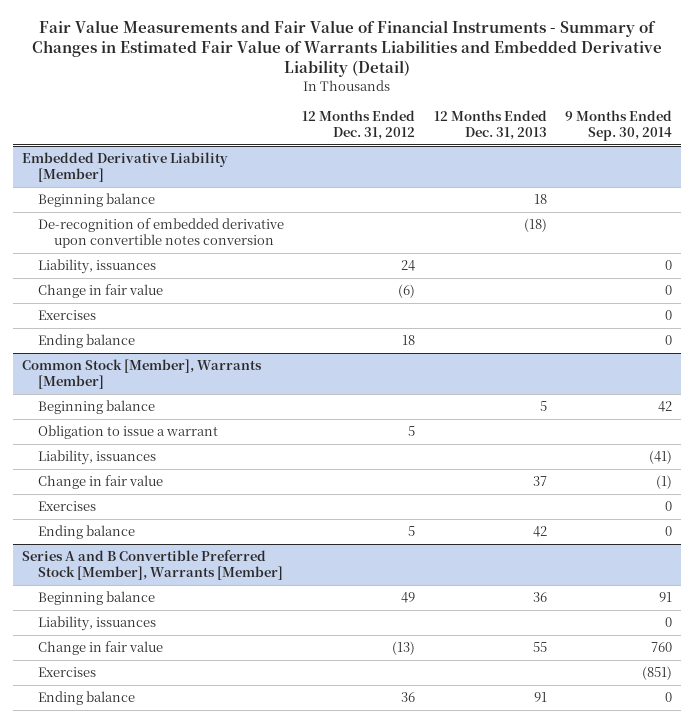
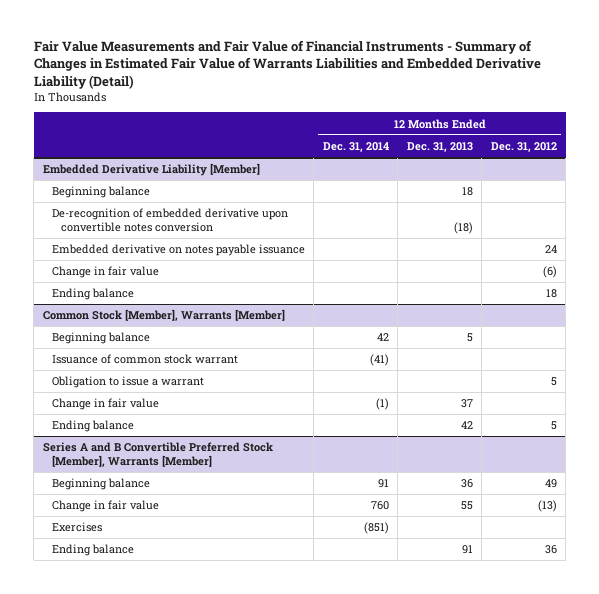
[565,109,673,142] 9 Months Ended Sep. 30, 2014 -> none
none -> [322,142,389,153] Dec. 31, 2014
[38,259,157,275] Liability, issuances -> none
none -> [51,244,305,257] Embedded derivative on notes payable issuance
[38,310,97,321] Exercises -> none
none -> [51,354,238,365] Issuance of common stock warrant
[38,450,157,466] Liability, issuances -> none
[38,501,97,512] Exercises -> none
[38,616,157,632] Liability, issuances -> none

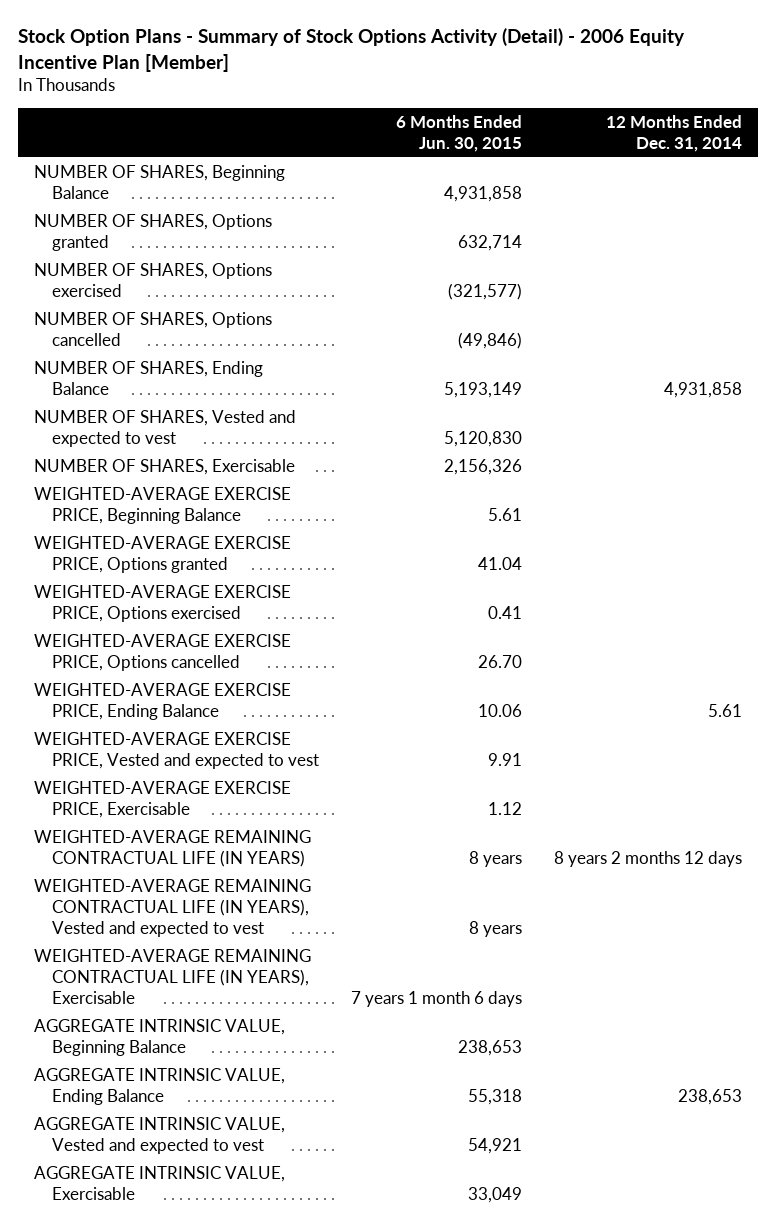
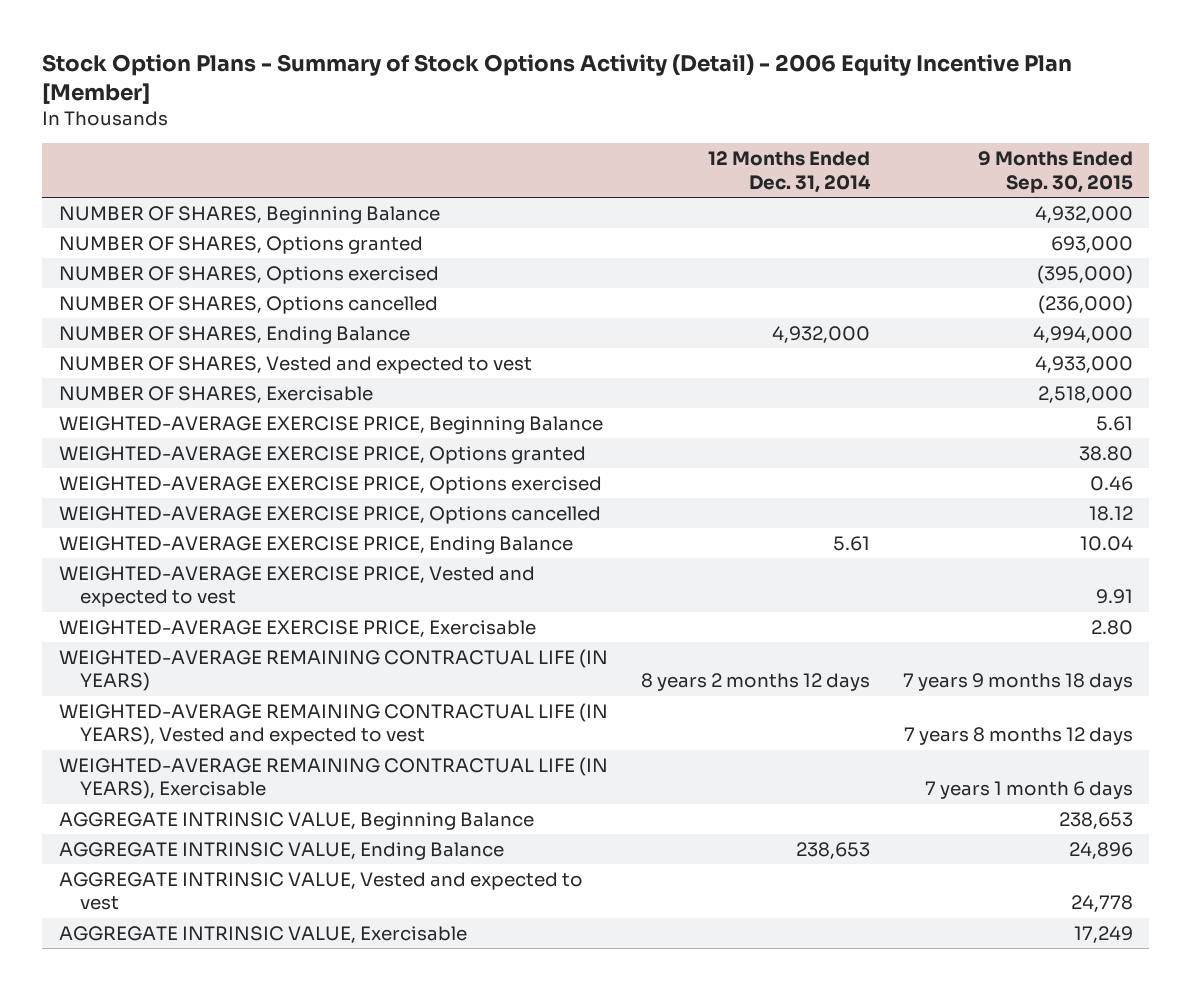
[396,114,523,153] 6 Months Ended Jun. 30, 2015 -> none
none -> [977,151,1133,193] 9 Months Ended Sep. 30, 2015
[663,382,742,399] 4,931,858 -> [771,325,870,343] 4,932,000

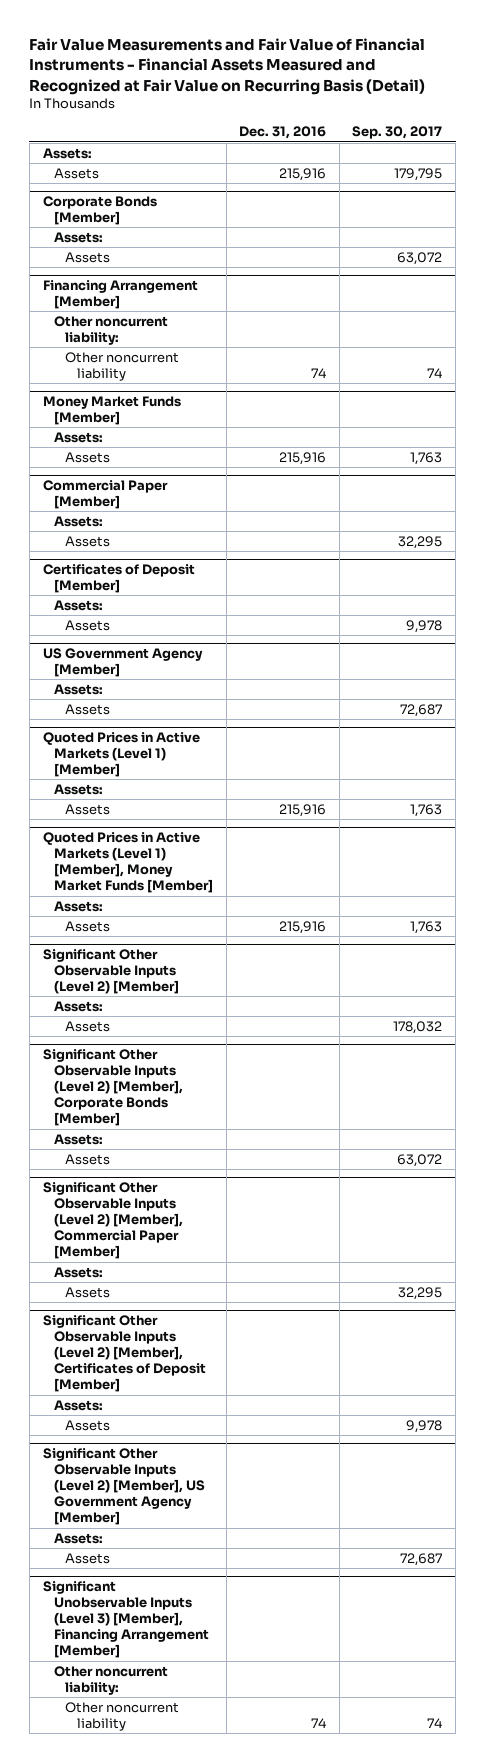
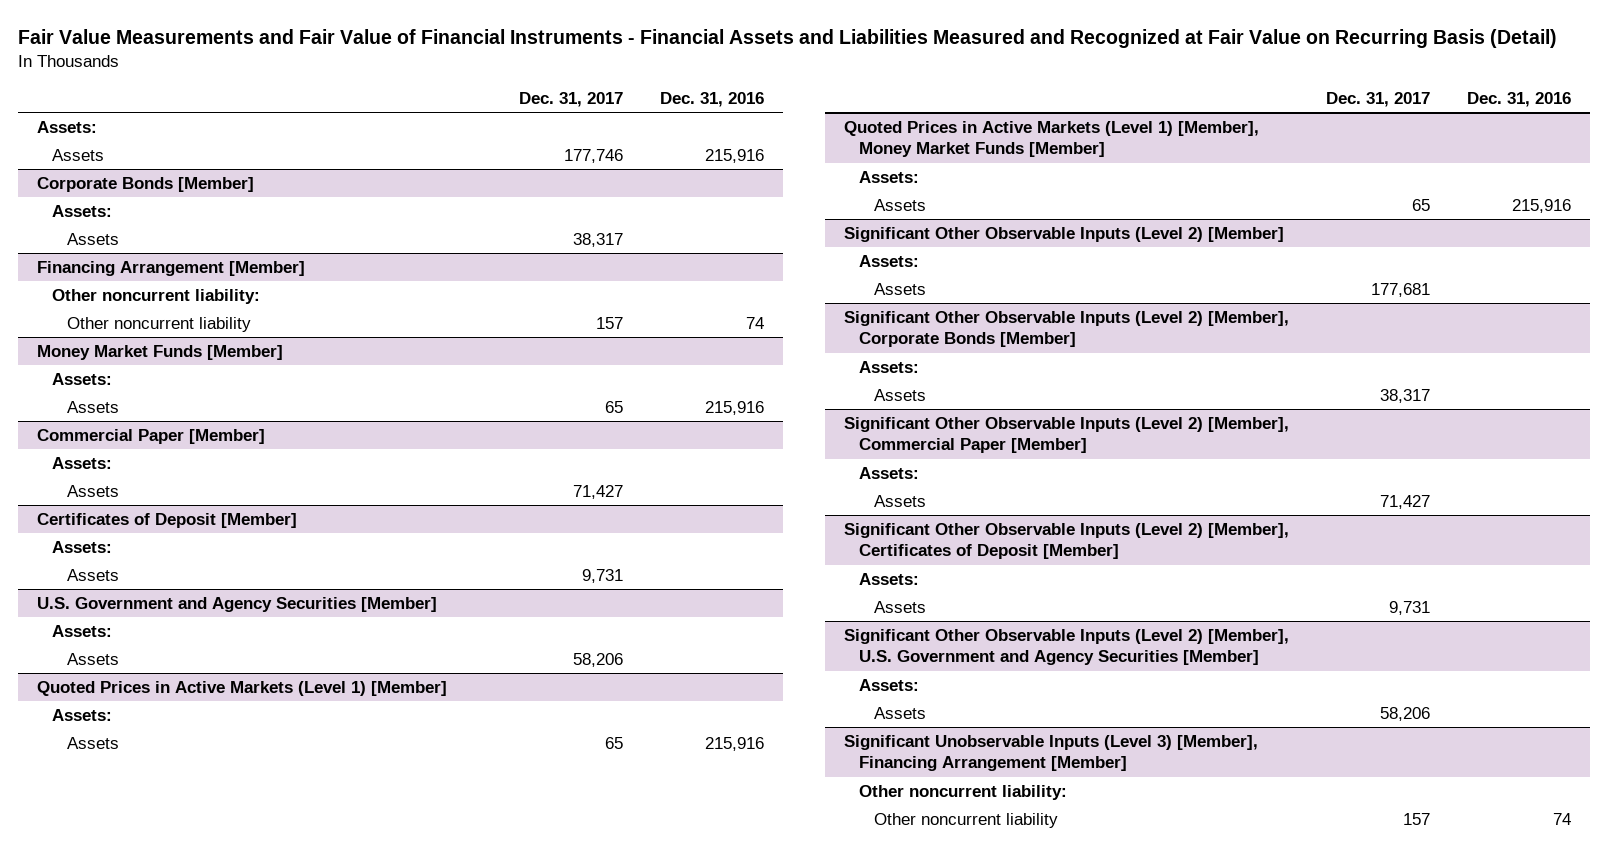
[29,37,426,95] Fair Value Measurements and Fair Value of Financial Instruments - Financial Assets Measured and Recognized at Fair Value on Recurring Basis (Detail) -> [18,29,1558,49] Fair Value Measurements and Fair Value of Financial Instruments - Financial Assets and Liabilities Measured and Recognized at Fair Value on Recurring Basis (Detail)
[352,126,443,140] Sep. 30, 2017 -> none
none -> [518,92,623,108] Dec. 31, 2017
[42,647,203,678] US Government Agency [Member] -> [36,596,437,612] U.S. Government and Agency Securities [Member]
[42,1447,205,1526] Significant Other Observable Inputs (Level 2) [Member], US Government Agency [Member] -> [843,628,1289,666] Significant Other Observable Inputs (Level 2) [Member], U.S. Government and Agency Securities [Member]

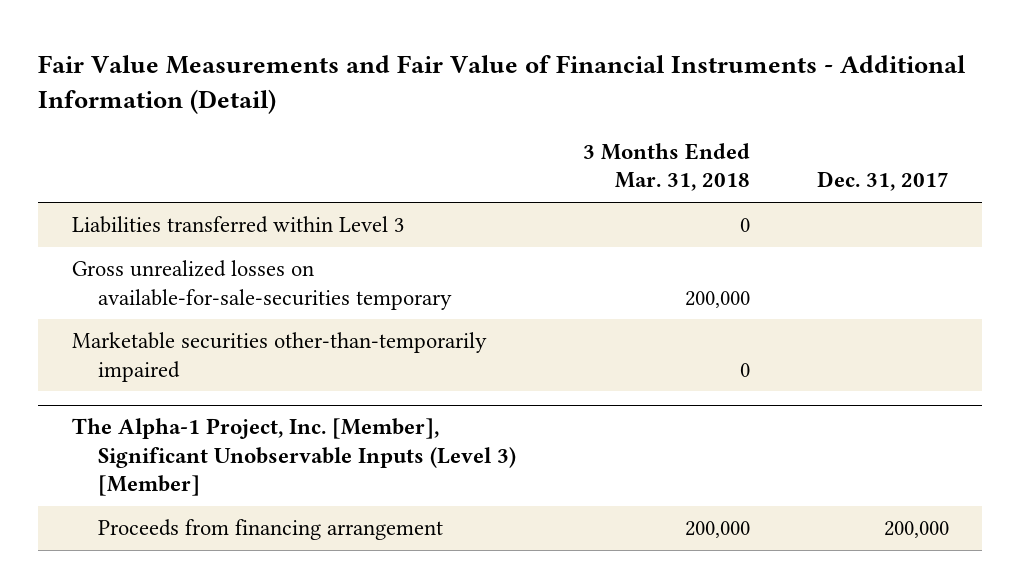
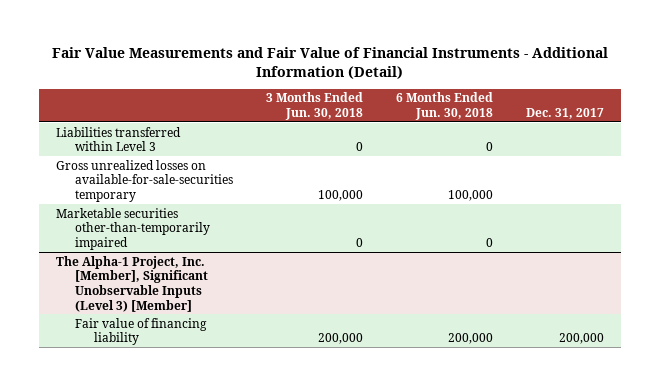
[582,143,750,192] 3 Months Ended Mar. 31, 2018 -> none
none -> [266,92,364,121] 3 Months Ended Jun. 30, 2018
none -> [396,92,494,121] 6 Months Ended Jun. 30, 2018
[97,519,443,541] Proceeds from financing arrangement -> [75,317,208,346] Fair value of financing liability

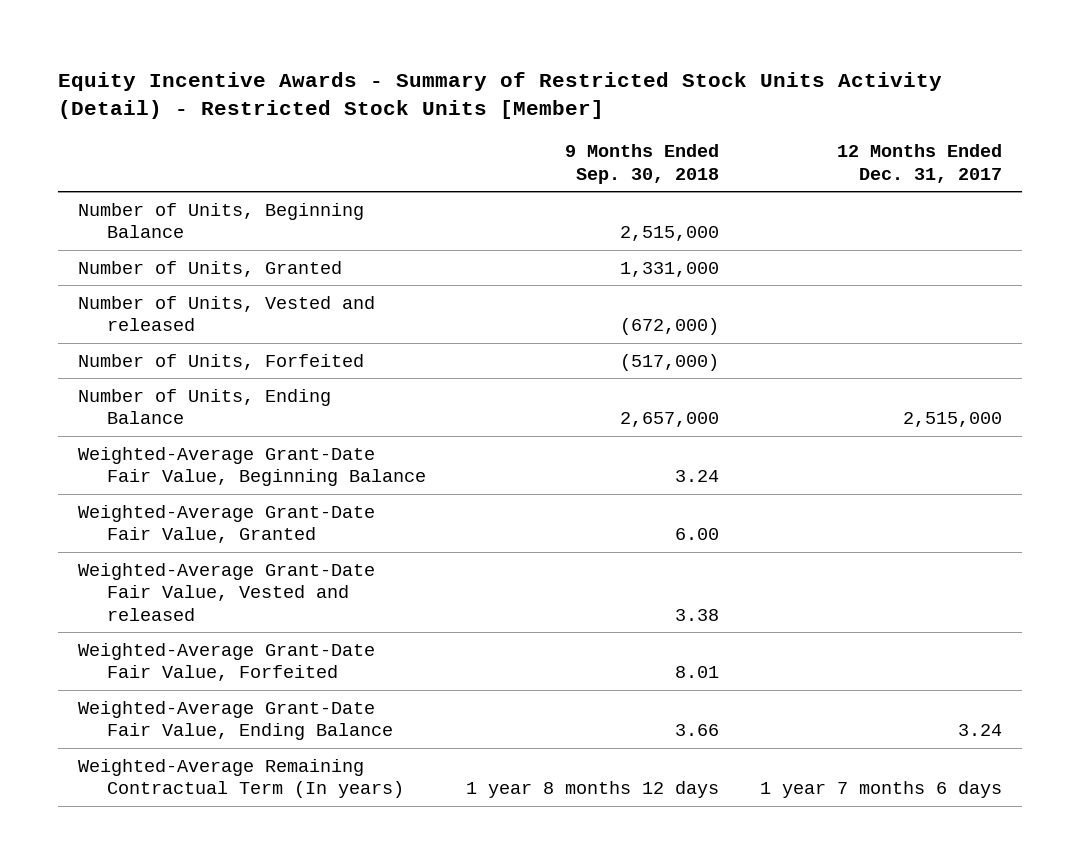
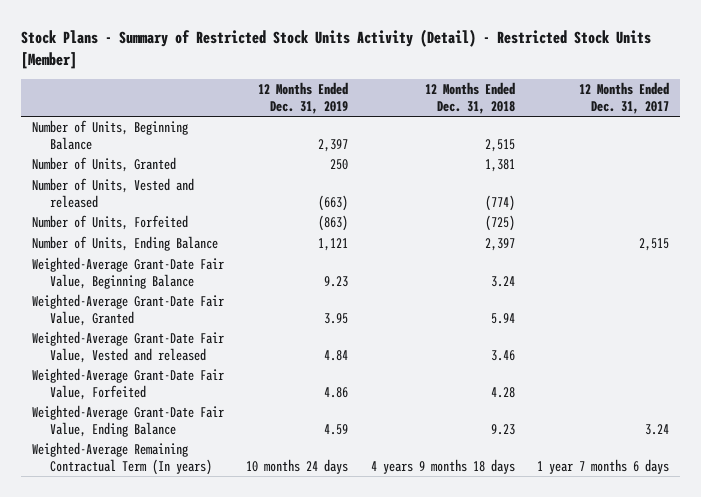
[57,71,942,120] Equity Incentive Awards - Summary of Restricted Stock Units Activity (Detail) - Restricted Stock Units [Member] -> [21,28,652,69] Stock Plans - Summary of Restricted Stock Units Activity (Detail) - Restricted Stock Units [Member]
[565,144,720,184] 9 Months Ended Sep. 30, 2018 -> none
none -> [258,82,349,114] 12 Months Ended Dec. 31, 2019
none -> [424,82,515,114] 12 Months Ended Dec. 31, 2018
[902,412,1002,428] 2,515,000 -> [638,238,669,252] 2,515

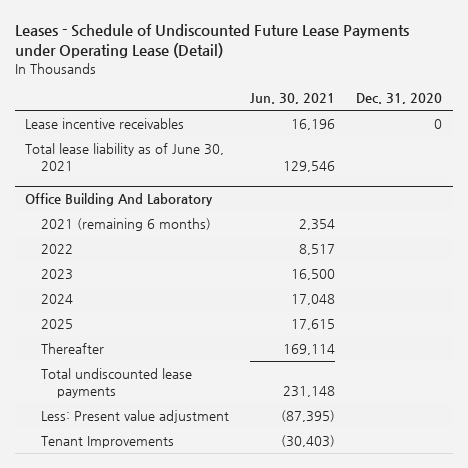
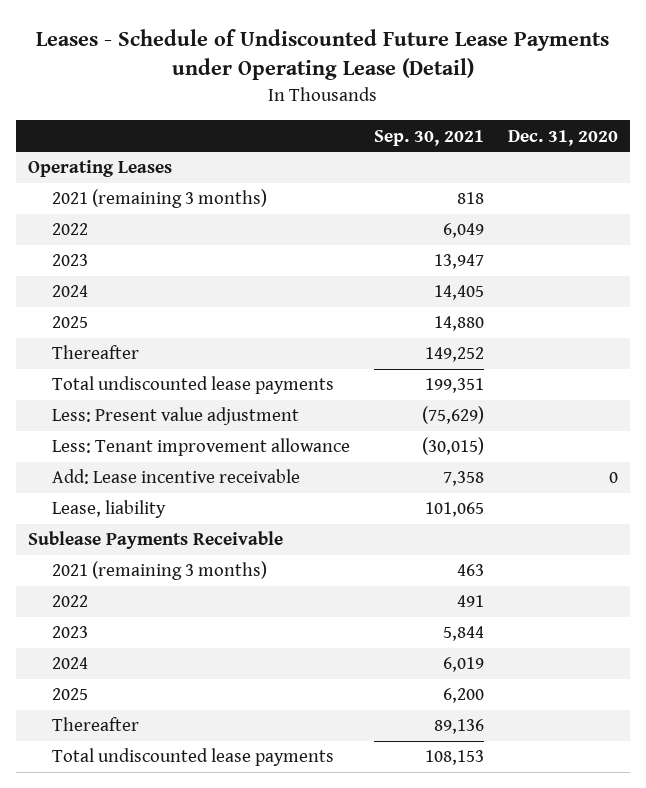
[250,93,336,105] Jun. 30, 2021 -> none
none -> [374,129,485,146] Sep. 30, 2021
[25,118,185,130] Lease incentive receivables -> none
[25,193,214,207] Office Building And Laboratory -> none
[41,218,212,232] 2021 (remaining 6 months) -> none
[41,244,74,255] 2022 -> none
[41,269,74,281] 2023 -> none
[41,294,74,305] 2024 -> none
[41,319,74,330] 2025 -> none
[41,343,105,355] Thereafter -> none
[41,368,193,398] Total undiscounted lease payments -> none
[41,410,230,424] Less: Present value adjustment -> none
[41,436,175,449] Tenant Improvements -> none
none -> [27,160,172,178] Operating Leases
none -> [52,189,268,209] 2021 (remaining 3 months)
none -> [52,223,89,236] 2022
none -> [52,254,89,267] 2023
none -> [52,285,89,298] 2024
none -> [52,316,89,329] 2025
none -> [52,345,140,360] Thereafter
none -> [52,376,335,395] Total undiscounted lease payments
none -> [52,407,300,426] Less: Present value adjustment
none -> [52,438,351,457] Less: Tenant improvement allowance
none -> [52,469,301,485] Add: Lease incentive receivable
[25,143,225,171] Total lease liability as of June 30, 2021 -> [52,500,167,519] Lease, liability
none -> [27,531,283,550] Sublease Payments Receivable
none -> [52,561,268,581] 2021 (remaining 3 months)
none -> [52,595,89,608] 2022
none -> [52,626,89,639] 2023
none -> [52,657,89,670] 2024
none -> [52,688,89,701] 2025
none -> [52,717,140,732] Thereafter
none -> [52,748,335,767] Total undiscounted lease payments

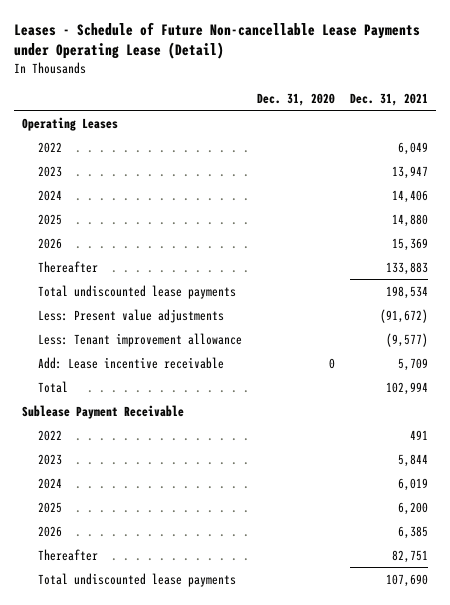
[35,28,609,81] Leases - Schedule of Undiscounted Future Lease Payments under Operating Lease (Detail) -> [14,21,421,60] Leases - Schedule of Future Non-cancellable Lease Payments under Operating Lease (Detail)
[374,129,485,146] Sep. 30, 2021 -> none
none -> [350,92,429,106] Dec. 31, 2021
[52,189,268,209] 2021 (remaining 3 months) -> none
none -> [37,237,62,249] 2026
[52,407,300,426] Less: Present value adjustment -> [37,308,224,323] Less: Present value adjustments
[52,561,268,581] 2021 (remaining 3 months) -> none
[52,500,167,519] Lease, liability -> [37,380,68,393] Total
[27,531,283,550] Sublease Payments Receivable -> [21,404,184,419] Sublease Payment Receivable
none -> [37,525,62,537] 2026

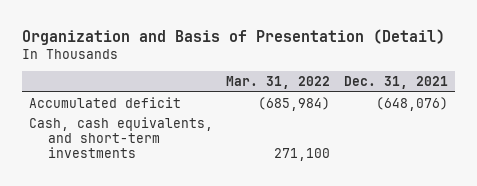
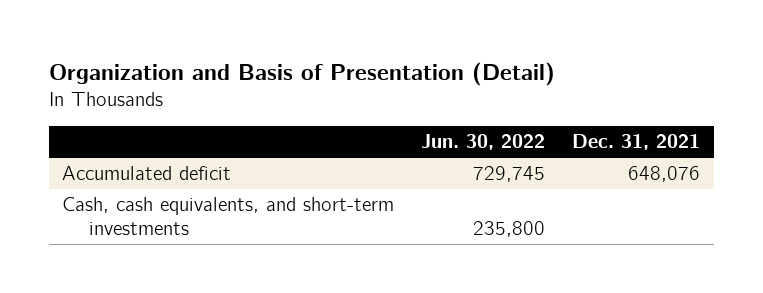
[226,76,331,90] Mar. 31, 2022 -> none
none -> [421,134,546,151] Jun. 30, 2022
[375,96,448,111] (648,076) -> [628,166,701,183] 648,076

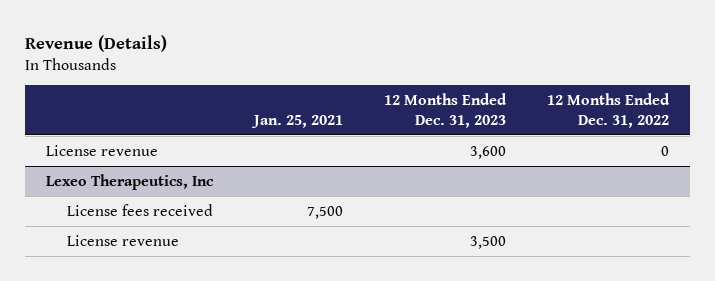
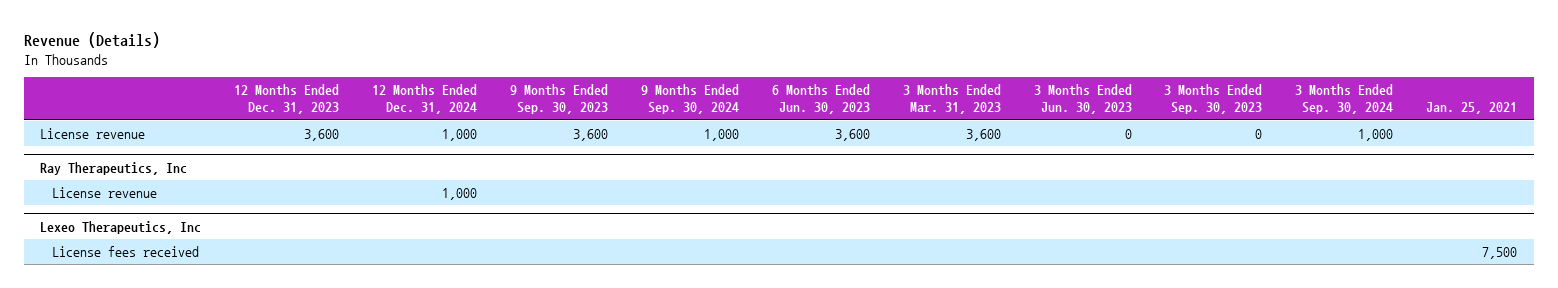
[547,93,671,128] 12 Months Ended Dec. 31, 2022 -> none
none -> [372,84,478,115] 12 Months Ended Dec. 31, 2024
none -> [510,84,609,115] 9 Months Ended Sep. 30, 2023
none -> [640,84,739,115] 9 Months Ended Sep. 30, 2024
none -> [771,84,870,115] 6 Months Ended Jun. 30, 2023
none -> [902,84,1001,115] 3 Months Ended Mar. 31, 2023
none -> [1033,84,1132,115] 3 Months Ended Jun. 30, 2023
none -> [1164,84,1263,115] 3 Months Ended Sep. 30, 2023
none -> [1295,84,1394,115] 3 Months Ended Sep. 30, 2024
none -> [40,161,188,175] Ray Therapeutics, Inc
none -> [51,186,157,198] License revenue
[67,234,180,246] License revenue -> none

